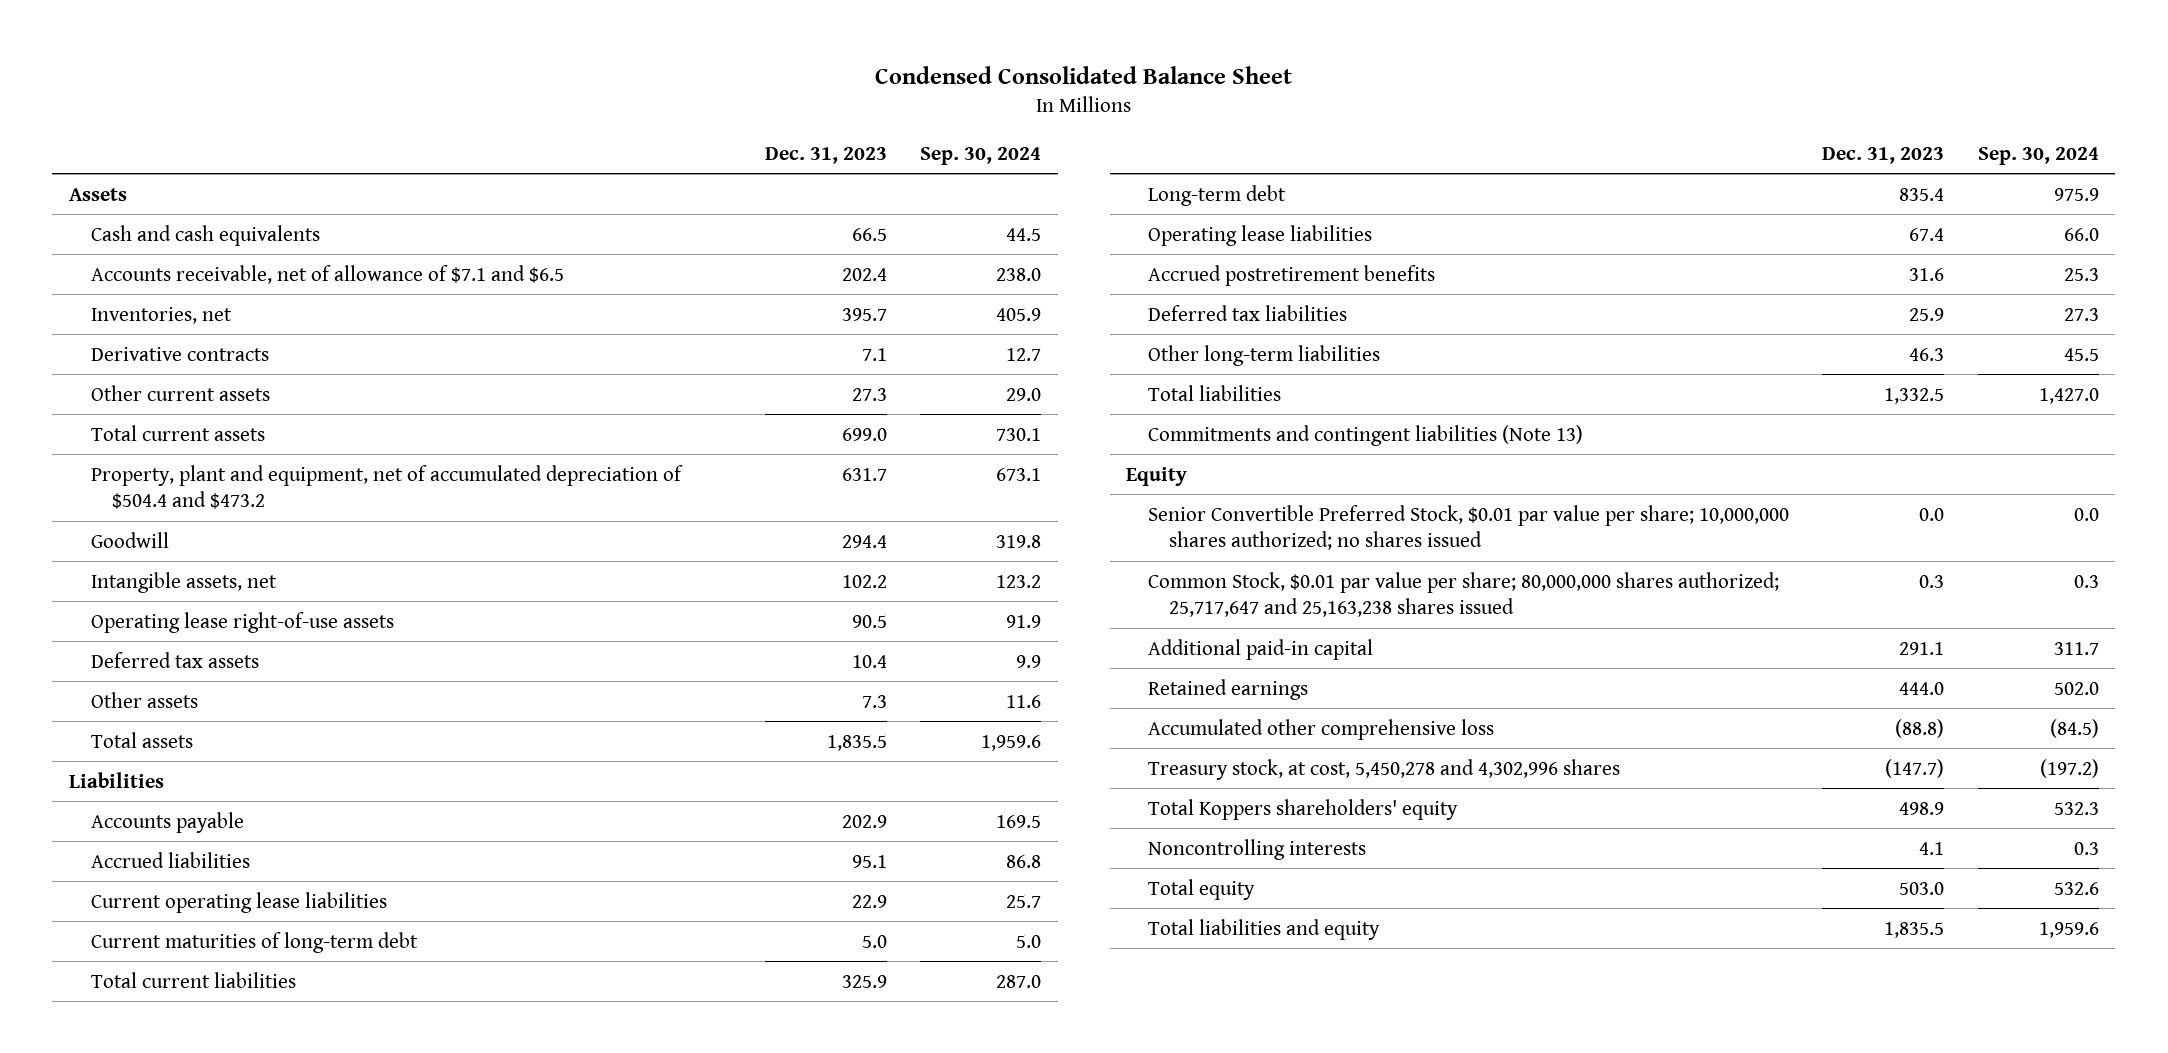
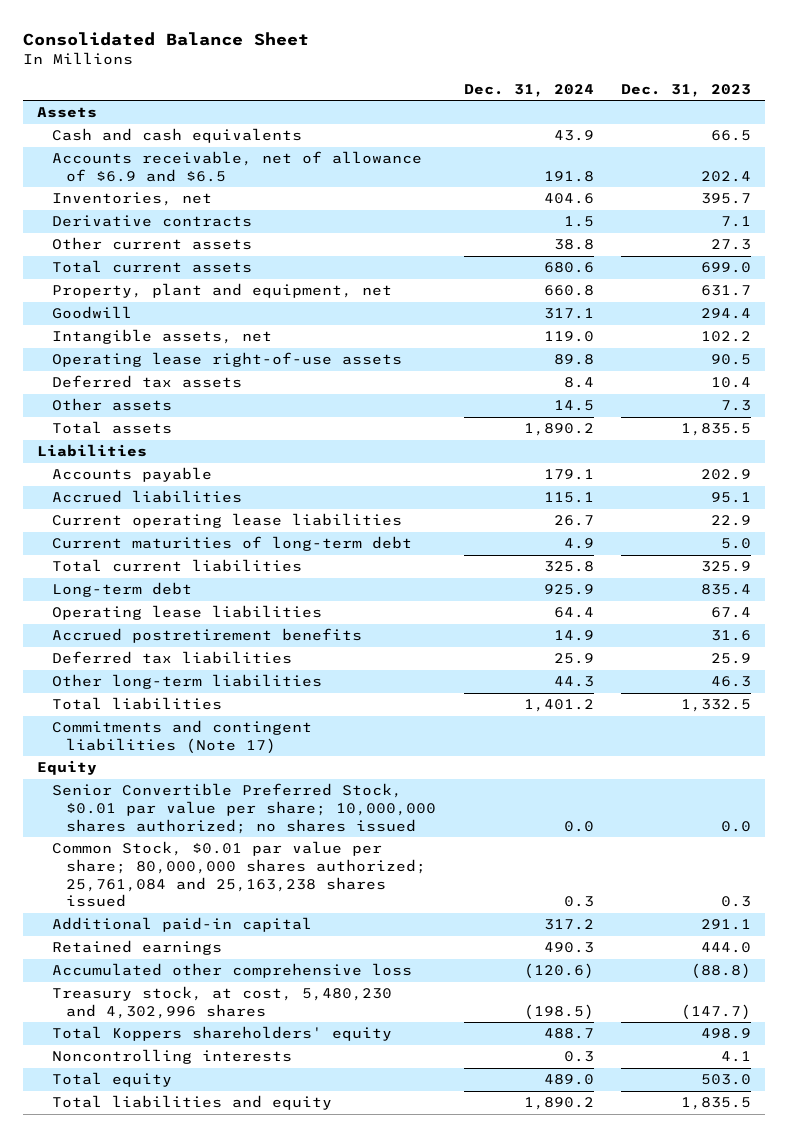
[874,66,1292,85] Condensed Consolidated Balance Sheet -> [23,32,310,47] Consolidated Balance Sheet
[920,146,1042,165] Sep. 30, 2024 -> none
none -> [463,83,594,97] Dec. 31, 2024
[90,264,564,284] Accounts receivable, net of allowance of $7.1 and $6.5 -> [51,151,422,182] Accounts receivable, net of allowance of $6.9 and $6.5
[90,464,683,509] Property, plant and equipment, net of accumulated depreciation of $504.4 and $473.2 -> [51,283,392,299] Property, plant and equipment, net
[1147,424,1583,446] Commitments and contingent liabilities (Note 13) -> [51,720,312,754] Commitments and contingent liabilities (Note 17)
[1147,571,1779,617] Common Stock, $0.01 par value per share; 80,000,000 shares authorized; 25,717,647 and 25,163,238 shares issued -> [51,841,427,908] Common Stock, $0.01 par value per share; 80,000,000 shares authorized; 25,761,084 and 25,163,238 shares issued
[1147,758,1620,780] Treasury stock, at cost, 5,450,278 and 4,302,996 shares -> [51,986,392,1019] Treasury stock, at cost, 5,480,230 and 4,302,996 shares

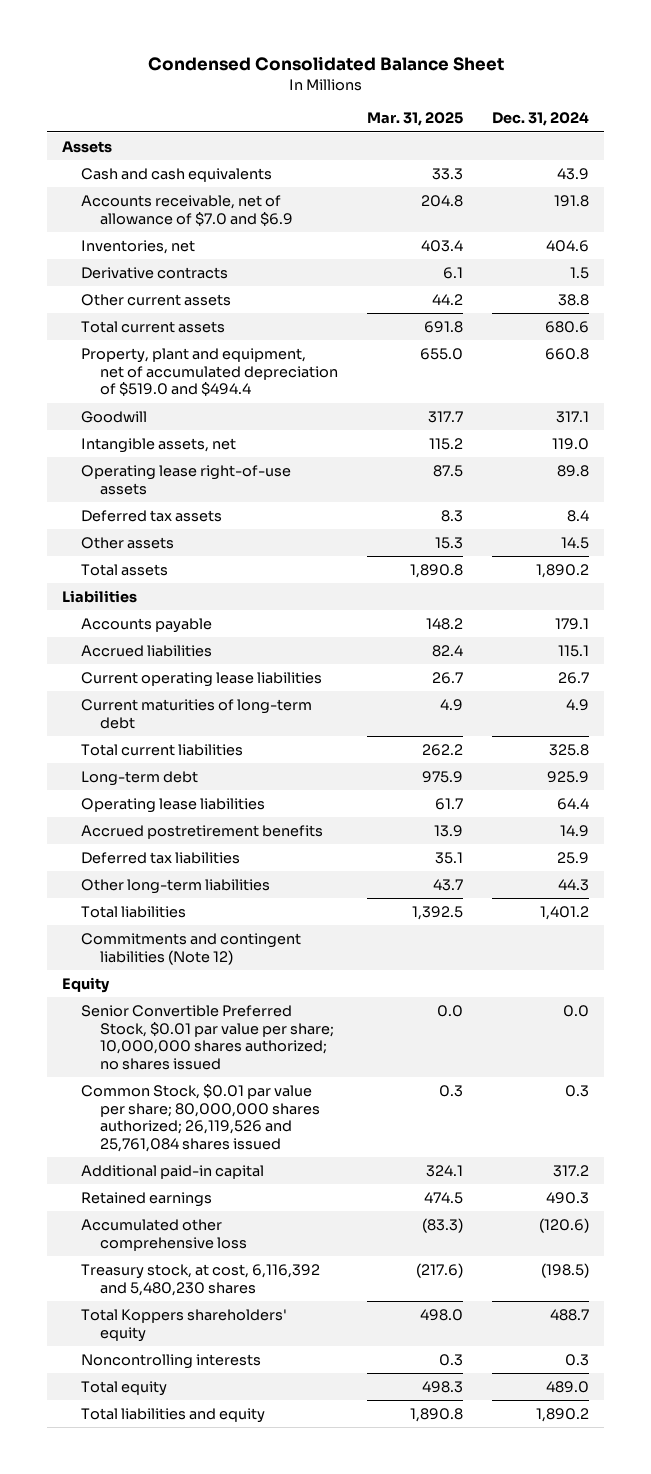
[23,32,310,47] Consolidated Balance Sheet -> [147,55,504,71] Condensed Consolidated Balance Sheet
[621,83,752,97] Dec. 31, 2023 -> none
none -> [367,112,464,127] Mar. 31, 2025
[51,151,422,182] Accounts receivable, net of allowance of $6.9 and $6.5 -> [80,195,294,226] Accounts receivable, net of allowance of $7.0 and $6.9
[51,283,392,299] Property, plant and equipment, net -> [80,348,339,397] Property, plant and equipment, net of accumulated depreciation of $519.0 and $494.4
[51,720,312,754] Commitments and contingent liabilities (Note 17) -> [80,933,301,965] Commitments and contingent liabilities (Note 12)
[51,841,427,908] Common Stock, $0.01 par value per share; 80,000,000 shares authorized; 25,761,084 and 25,163,238 shares issued -> [80,1084,321,1152] Common Stock, $0.01 par value per share; 80,000,000 shares authorized; 26,119,526 and 25,761,084 shares issued
[51,986,392,1019] Treasury stock, at cost, 5,480,230 and 4,302,996 shares -> [80,1264,320,1296] Treasury stock, at cost, 6,116,392 and 5,480,230 shares

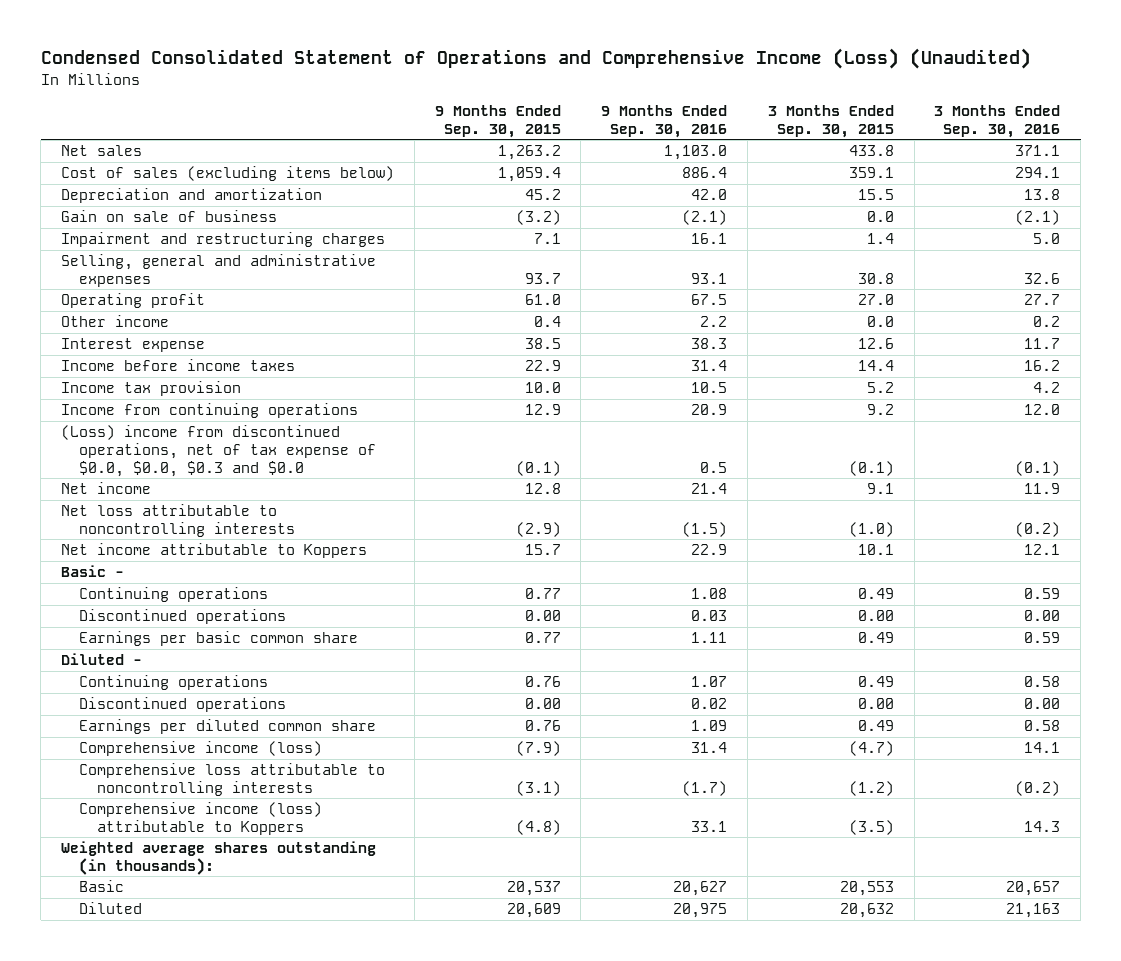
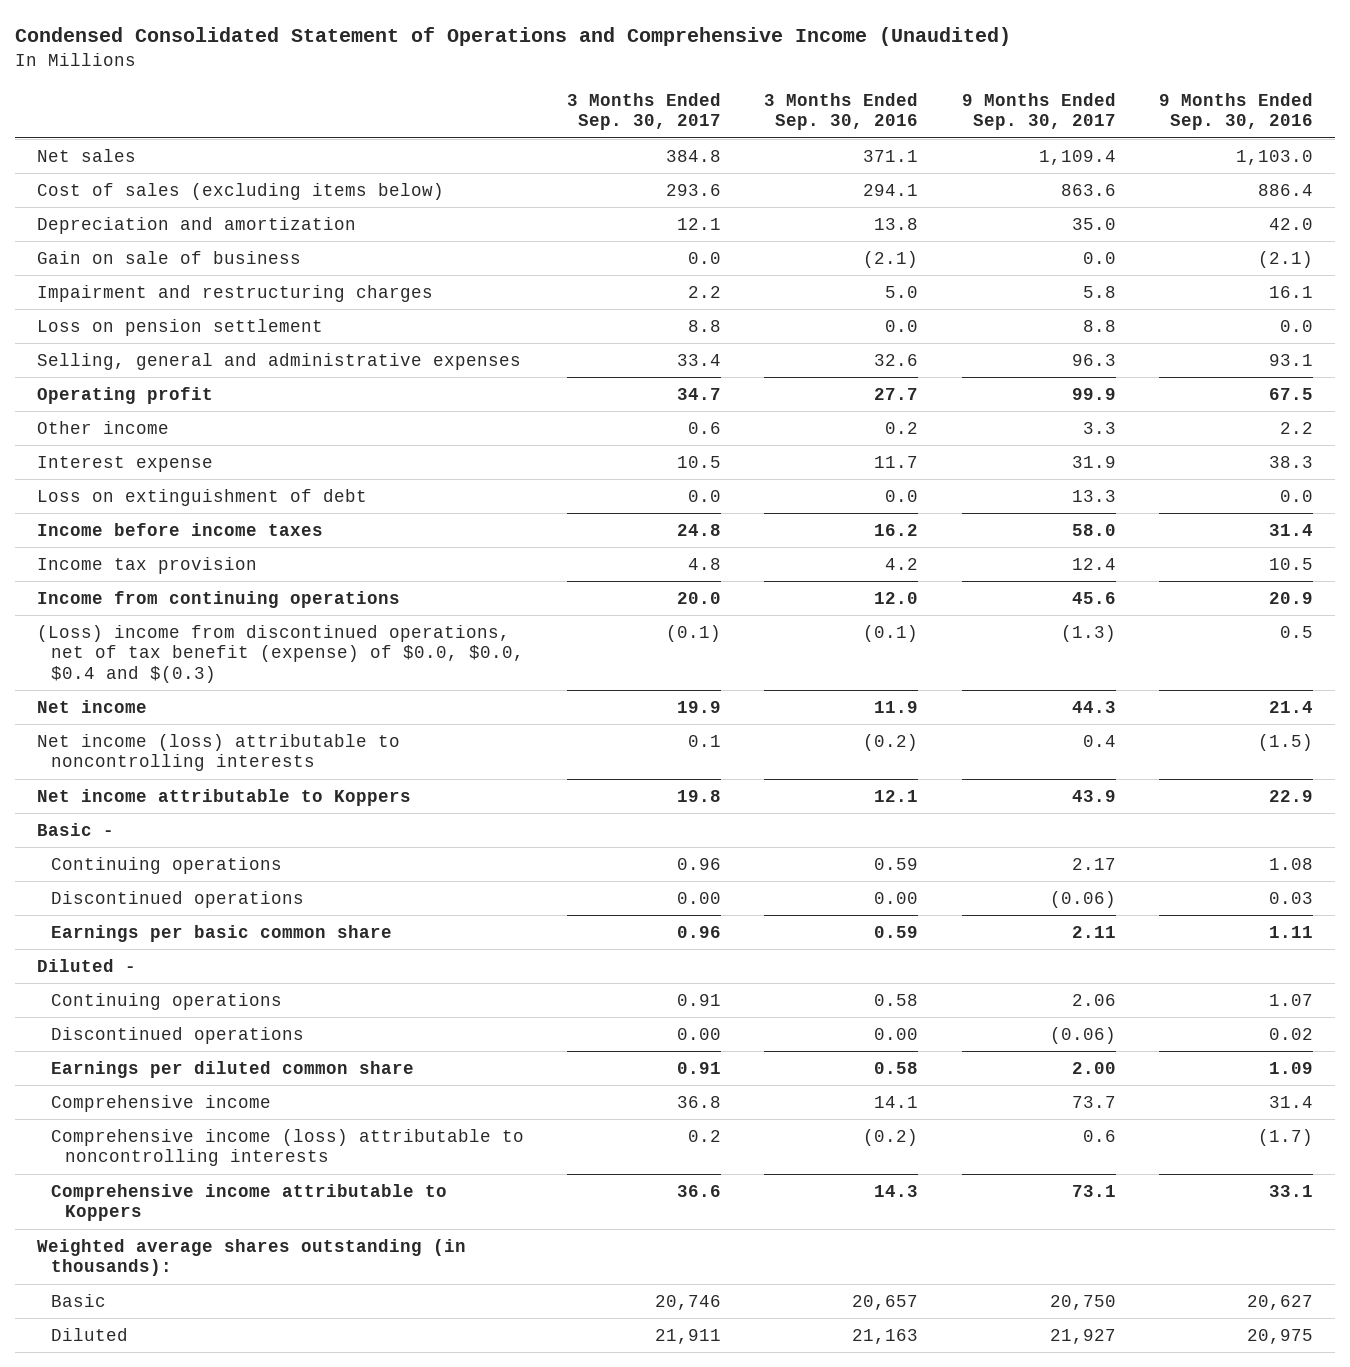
[40,48,1031,70] Condensed Consolidated Statement of Operations and Comprehensive Income (Loss) (Unaudited) -> [14,27,1011,47] Condensed Consolidated Statement of Operations and Comprehensive Income (Unaudited)
[434,105,561,138] 9 Months Ended Sep. 30, 2015 -> none
[767,105,894,138] 3 Months Ended Sep. 30, 2015 -> none
none -> [567,92,722,131] 3 Months Ended Sep. 30, 2017
none -> [961,92,1116,131] 9 Months Ended Sep. 30, 2017
none -> [36,318,323,336] Loss on pension settlement
none -> [36,488,367,506] Loss on extinguishment of debt
[61,425,376,477] (Loss) income from discontinued operations, net of tax expense of $0.0, $0.0, $0.3 and $0.0 -> [36,624,524,683] (Loss) income from discontinued operations, net of tax benefit (expense) of $0.0, $0.0, $0.4 and $(0.3)
[61,504,295,537] Net loss attributable to noncontrolling interests -> [36,733,400,772] Net income (loss) attributable to noncontrolling interests
[78,741,322,757] Comprehensive income (loss) -> [50,1094,271,1112] Comprehensive income
[78,763,385,796] Comprehensive loss attributable to noncontrolling interests -> [50,1128,524,1167] Comprehensive income (loss) attributable to noncontrolling interests
[78,802,322,835] Comprehensive income (loss) attributable to Koppers -> [50,1183,447,1222] Comprehensive income attributable to Koppers

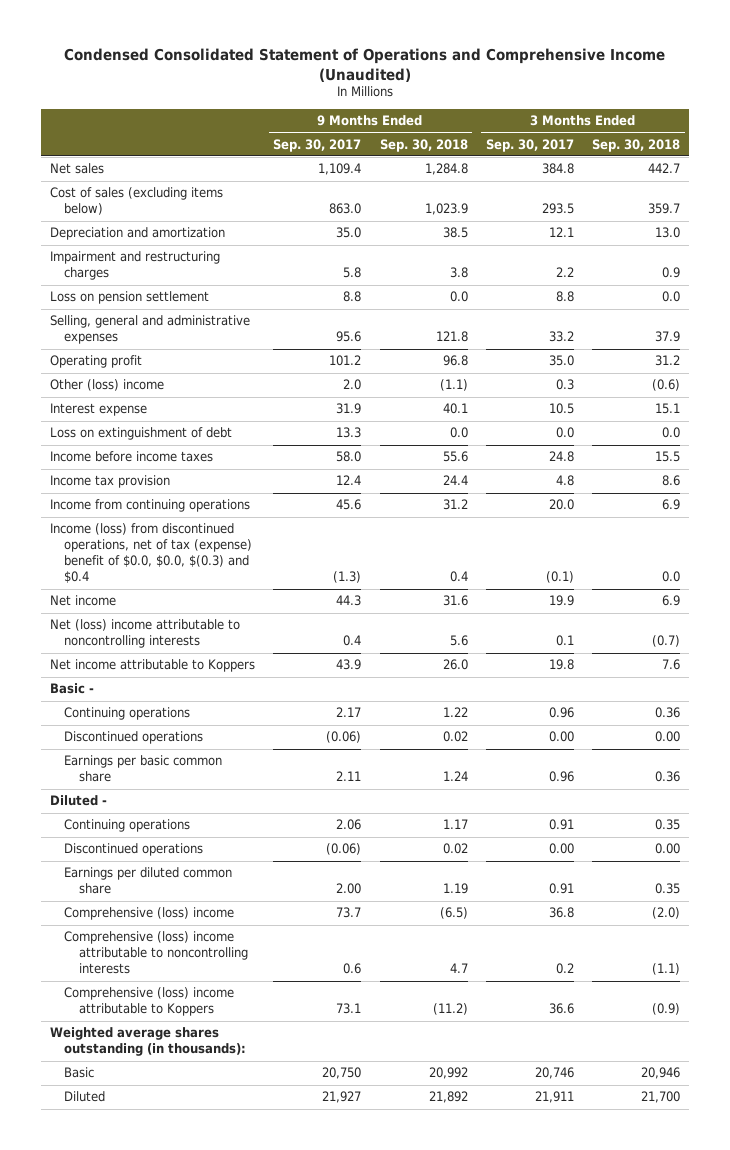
[764,92,919,131] 3 Months Ended Sep. 30, 2016 -> none
[1159,92,1314,131] 9 Months Ended Sep. 30, 2016 -> none
none -> [379,138,468,152] Sep. 30, 2018
none -> [591,138,680,152] Sep. 30, 2018
[666,183,722,196] 293.6 -> [541,203,574,215] 293.5
[1060,183,1116,196] 863.6 -> [329,203,362,215] 863.0
[36,250,301,264] Gain on sale of business -> none
[677,353,722,366] 33.4 -> [548,331,574,343] 33.2
[1071,353,1116,366] 96.3 -> [336,331,362,343] 95.6
[677,387,722,400] 34.7 -> [548,355,574,367] 35.0
[1071,387,1116,400] 99.9 -> [329,355,362,367] 101.2
[36,420,169,434] Other income -> [50,379,165,392] Other (loss) income
[688,421,722,434] 0.6 -> [555,379,574,391] 0.3
[1082,421,1116,434] 3.3 -> [343,379,362,391] 2.0
[36,624,524,683] (Loss) income from discontinued operations, net of tax benefit (expense) of $0.0, $0.0, $0.4 and $(0.3) -> [50,523,253,584] Income (loss) from discontinued operations, net of tax (expense) benefit of $0.0, $0.0, $(0.3) and $0.4
[36,733,400,772] Net income (loss) attributable to noncontrolling interests -> [50,619,241,649] Net (loss) income attributable to noncontrolling interests
[50,1094,271,1112] Comprehensive income -> [64,907,235,921] Comprehensive (loss) income
[50,1128,524,1167] Comprehensive income (loss) attributable to noncontrolling interests -> [64,931,248,975] Comprehensive (loss) income attributable to noncontrolling interests
[50,1183,447,1222] Comprehensive income attributable to Koppers -> [64,987,235,1017] Comprehensive (loss) income attributable to Koppers

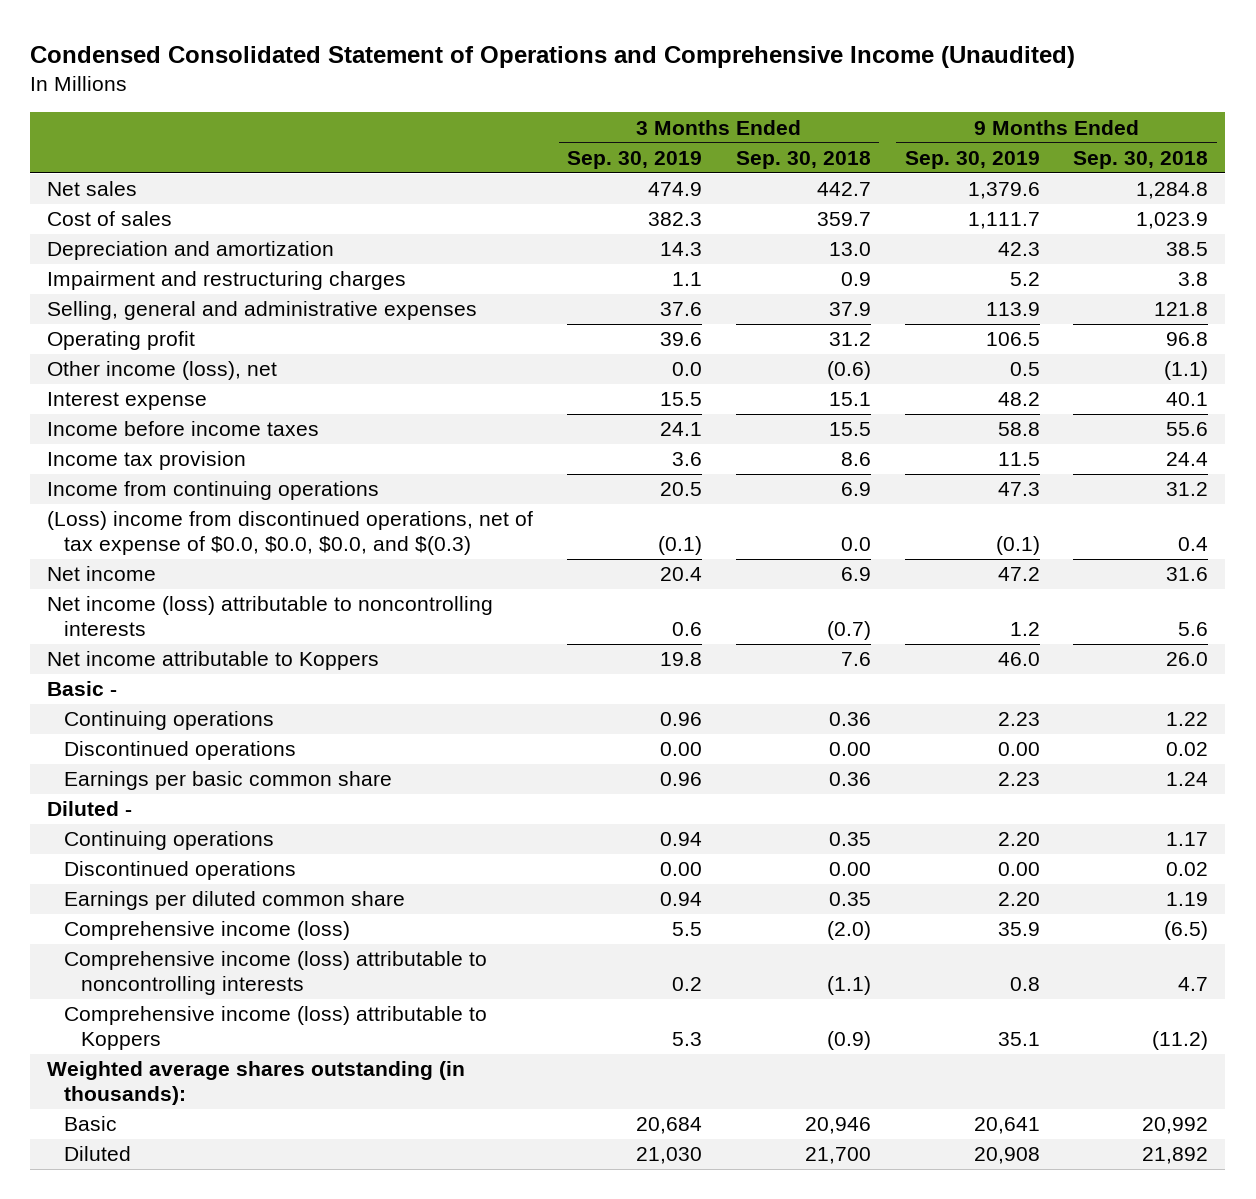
[273,138,362,152] Sep. 30, 2017 -> none
[485,138,574,152] Sep. 30, 2017 -> none
none -> [567,150,703,169] Sep. 30, 2019
none -> [904,150,1040,169] Sep. 30, 2019
[50,187,224,216] Cost of sales (excluding items below) -> [47,211,173,227] Cost of sales
[50,291,210,305] Loss on pension settlement -> none
[50,379,165,392] Other (loss) income -> [47,361,278,381] Other income (loss), net
[50,427,233,441] Loss on extinguishment of debt -> none
[50,523,253,584] Income (loss) from discontinued operations, net of tax (expense) benefit of $0.0, $0.0, $(0.3) and $0.4 -> [47,511,534,555] (Loss) income from discontinued operations, net of tax expense of $0.0, $0.0, $0.0, and $(0.3)
[50,619,241,649] Net (loss) income attributable to noncontrolling interests -> [47,596,494,636] Net income (loss) attributable to noncontrolling interests
[64,907,235,921] Comprehensive (loss) income -> [64,921,351,941] Comprehensive income (loss)
[64,931,248,975] Comprehensive (loss) income attributable to noncontrolling interests -> [64,951,488,995] Comprehensive income (loss) attributable to noncontrolling interests
[64,987,235,1017] Comprehensive (loss) income attributable to Koppers -> [64,1006,488,1050] Comprehensive income (loss) attributable to Koppers

